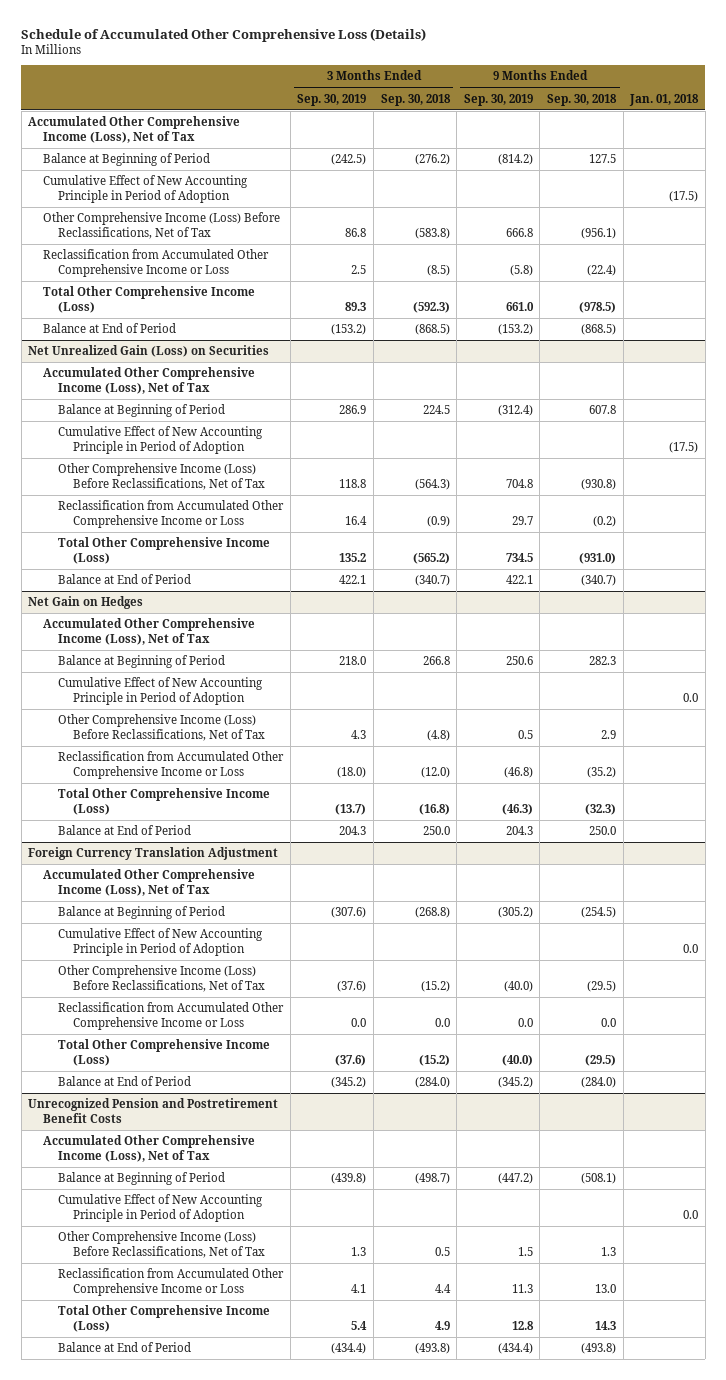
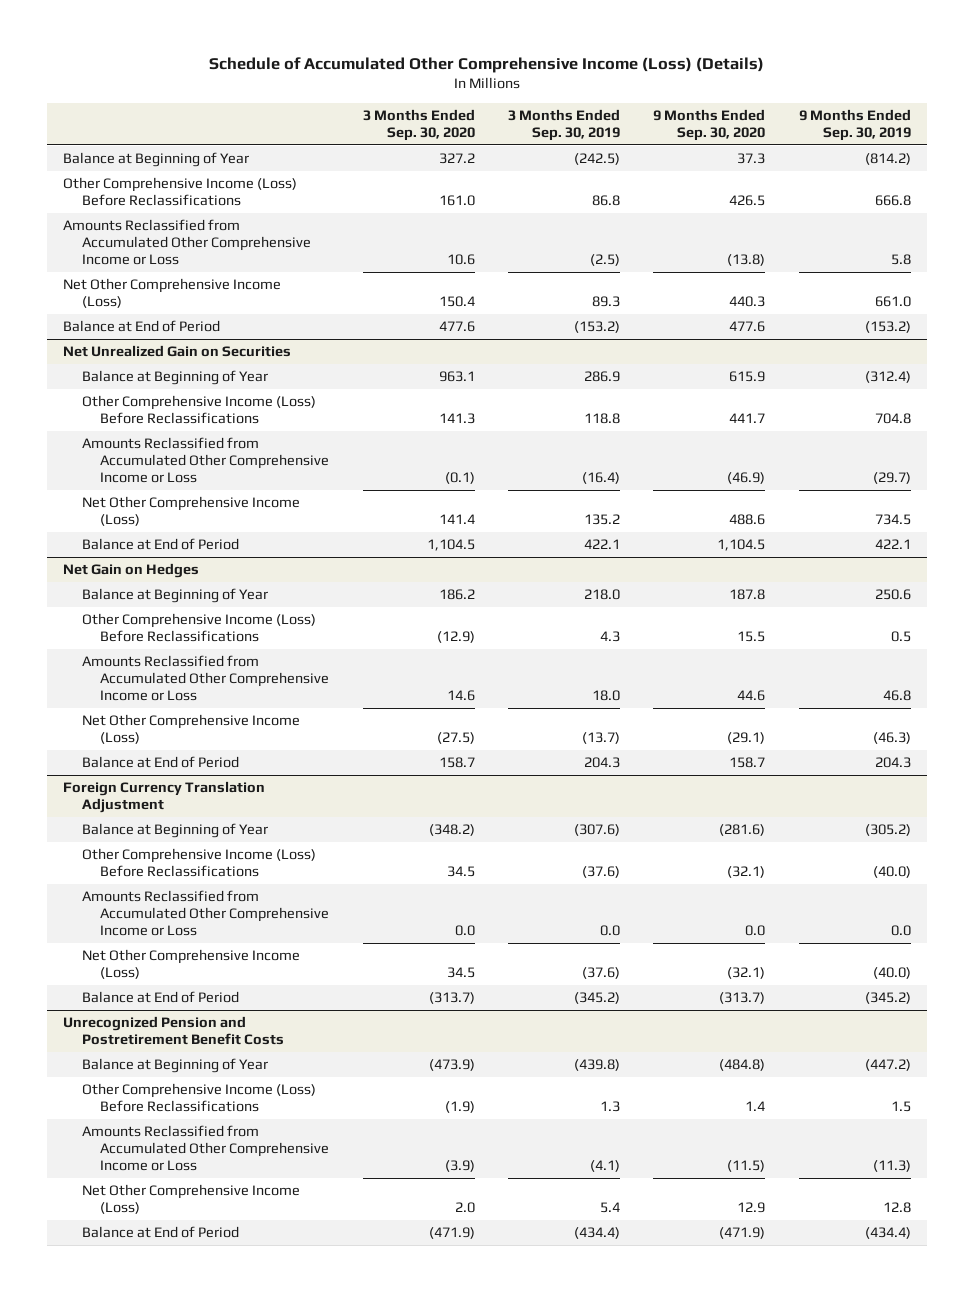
[21,27,427,42] Schedule of Accumulated Other Comprehensive Loss (Details) -> [208,56,764,73] Schedule of Accumulated Other Comprehensive Income (Loss) (Details)
[380,93,451,106] Sep. 30, 2018 -> none
[547,93,618,106] Sep. 30, 2018 -> none
[629,93,700,106] Jan. 01, 2018 -> none
none -> [362,109,475,141] 3 Months Ended Sep. 30, 2020
none -> [653,109,766,141] 9 Months Ended Sep. 30, 2020
[28,116,241,143] Accumulated Other Comprehensive Income (Loss), Net of Tax -> none
[43,175,249,203] Cumulative Effect of New Accounting Principle in Period of Adoption -> none
[43,153,211,167] Balance at Beginning of Period -> [63,152,250,168] Balance at Beginning of Year
[43,212,281,239] Other Comprehensive Income (Loss) Before Reclassifications, Net of Tax -> [63,177,298,207] Other Comprehensive Income (Loss) Before Reclassifications
[43,249,270,277] Reclassification from Accumulated Other Comprehensive Income or Loss -> [63,219,311,266] Amounts Reclassified from Accumulated Other Comprehensive Income or Loss
[351,264,367,274] 2.5 -> [589,254,620,267] (2.5)
[509,264,533,276] (5.8) -> [890,254,911,266] 5.8
[43,286,256,313] Total Other Comprehensive Income (Loss) -> [63,278,282,309] Net Other Comprehensive Income (Loss)
[43,367,256,394] Accumulated Other Comprehensive Income (Loss), Net of Tax -> none
[58,426,264,454] Cumulative Effect of New Accounting Principle in Period of Adoption -> none
[28,345,270,358] Net Unrealized Gain (Loss) on Securities -> [63,345,292,358] Net Unrealized Gain on Securities
[58,404,226,418] Balance at Beginning of Period -> [81,370,268,386] Balance at Beginning of Year
[58,463,266,490] Other Comprehensive Income (Loss) Before Reclassifications, Net of Tax -> [81,395,316,425] Other Comprehensive Income (Loss) Before Reclassifications
[58,500,285,528] Reclassification from Accumulated Other Comprehensive Income or Loss -> [81,437,330,484] Amounts Reclassified from Accumulated Other Comprehensive Income or Loss
[345,515,368,525] 16.4 -> [581,472,620,485] (16.4)
[511,515,533,525] 29.7 -> [872,472,911,485] (29.7)
[58,537,271,564] Total Other Comprehensive Income (Loss) -> [81,496,300,527] Net Other Comprehensive Income (Loss)
[43,618,256,645] Accumulated Other Comprehensive Income (Loss), Net of Tax -> none
[58,677,264,705] Cumulative Effect of New Accounting Principle in Period of Adoption -> none
[58,655,226,669] Balance at Beginning of Period -> [81,588,268,604] Balance at Beginning of Year
[58,714,266,741] Other Comprehensive Income (Loss) Before Reclassifications, Net of Tax -> [81,613,316,643] Other Comprehensive Income (Loss) Before Reclassifications
[58,751,285,779] Reclassification from Accumulated Other Comprehensive Income or Loss -> [81,655,330,702] Amounts Reclassified from Accumulated Other Comprehensive Income or Loss
[337,766,367,778] (18.0) -> [591,690,620,702] 18.0
[503,766,533,778] (46.8) -> [882,690,911,702] 46.8
[58,788,271,815] Total Other Comprehensive Income (Loss) -> [81,714,300,745] Net Other Comprehensive Income (Loss)
[43,869,256,896] Accumulated Other Comprehensive Income (Loss), Net of Tax -> none
[58,928,264,956] Cumulative Effect of New Accounting Principle in Period of Adoption -> none
[58,906,226,920] Balance at Beginning of Period -> [81,823,268,839] Balance at Beginning of Year
[58,965,266,992] Other Comprehensive Income (Loss) Before Reclassifications, Net of Tax -> [81,848,316,878] Other Comprehensive Income (Loss) Before Reclassifications
[58,1002,285,1030] Reclassification from Accumulated Other Comprehensive Income or Loss -> [81,890,330,937] Amounts Reclassified from Accumulated Other Comprehensive Income or Loss
[58,1039,271,1066] Total Other Comprehensive Income (Loss) -> [81,949,300,980] Net Other Comprehensive Income (Loss)
[43,1135,256,1162] Accumulated Other Comprehensive Income (Loss), Net of Tax -> none
[58,1194,264,1222] Cumulative Effect of New Accounting Principle in Period of Adoption -> none
[58,1172,226,1186] Balance at Beginning of Period -> [81,1058,268,1074] Balance at Beginning of Year
[58,1231,266,1258] Other Comprehensive Income (Loss) Before Reclassifications, Net of Tax -> [81,1083,316,1113] Other Comprehensive Income (Loss) Before Reclassifications
[58,1268,285,1296] Reclassification from Accumulated Other Comprehensive Income or Loss -> [81,1125,330,1172] Amounts Reclassified from Accumulated Other Comprehensive Income or Loss
[351,1283,367,1293] 4.1 -> [589,1160,620,1173] (4.1)
[511,1283,533,1293] 11.3 -> [872,1160,911,1173] (11.3)
[58,1305,271,1332] Total Other Comprehensive Income (Loss) -> [81,1184,300,1215] Net Other Comprehensive Income (Loss)

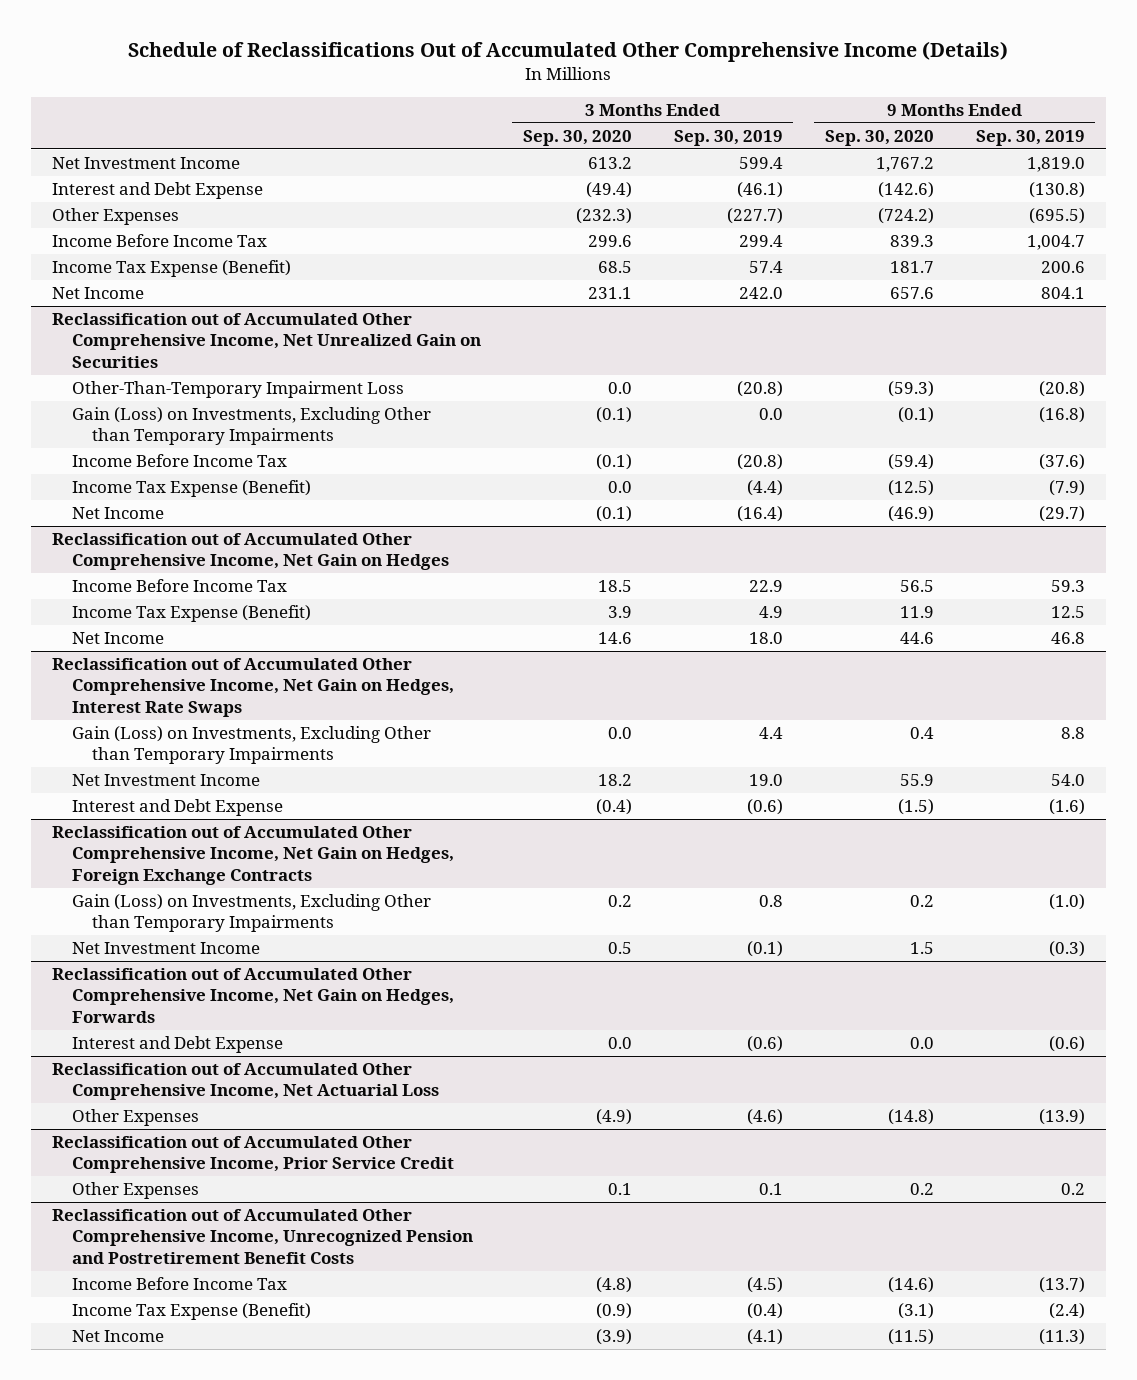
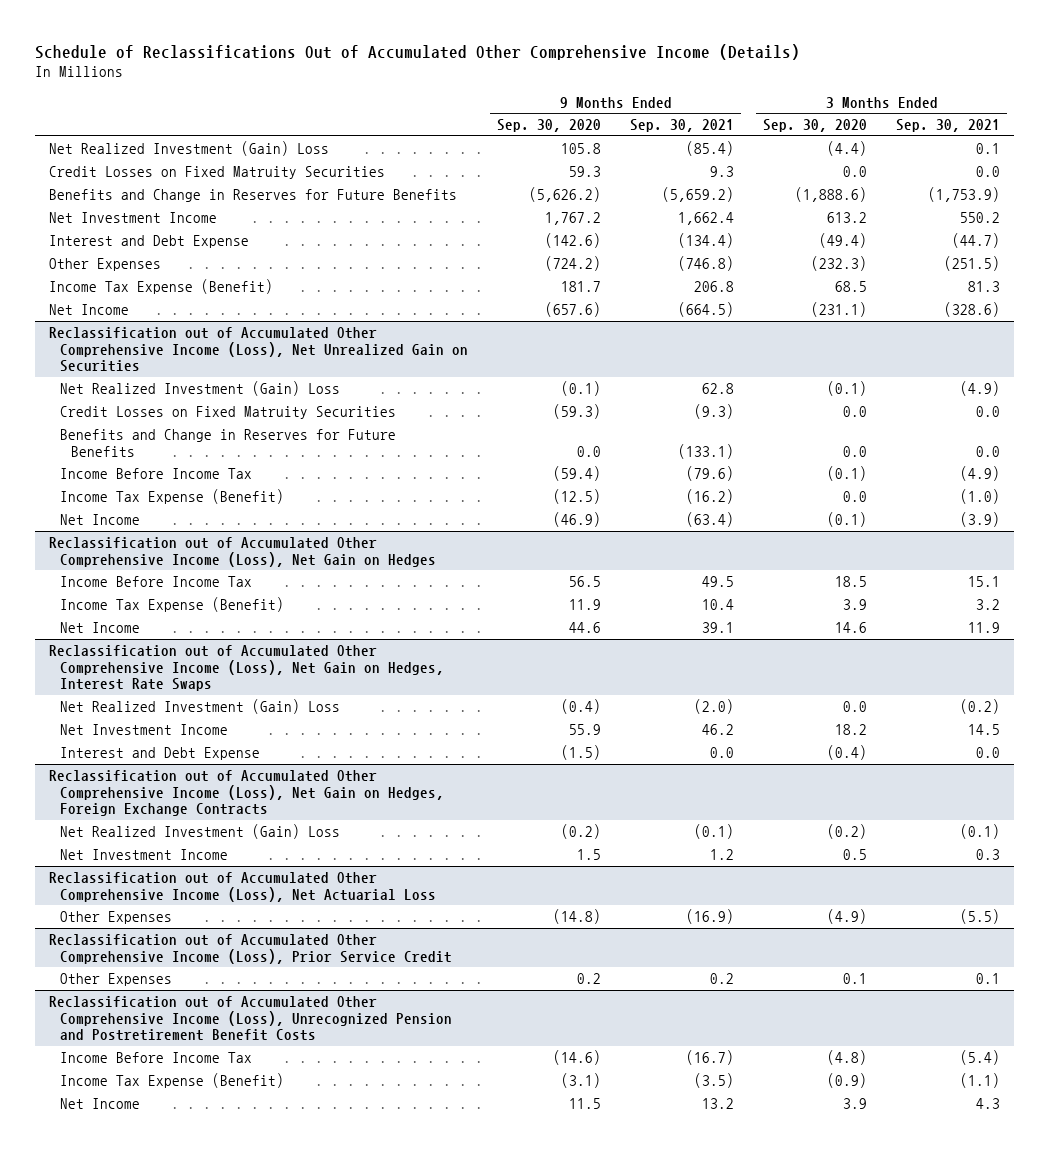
[673,129,783,146] Sep. 30, 2019 -> none
[975,129,1085,146] Sep. 30, 2019 -> none
none -> [630,119,735,133] Sep. 30, 2021
none -> [895,119,1000,133] Sep. 30, 2021
none -> [49,140,330,156] Net Realized Investment (Gain) Loss
none -> [49,165,386,179] Credit Losses on Fixed Matruity Securities
none -> [49,188,458,202] Benefits and Change in Reserves for Future Benefits
[51,234,267,248] Income Before Income Tax -> none
[71,407,431,446] Gain (Loss) on Investments, Excluding Other than Temporary Impairments -> none
[587,287,632,300] 231.1 -> [811,301,868,317] (231.1)
[889,287,934,300] 657.6 -> [545,301,602,317] (657.6)
[51,313,481,368] Reclassification out of Accumulated Other Comprehensive Income, Net Unrealized Gain on Securities -> [49,326,469,373] Reclassification out of Accumulated Other Comprehensive Income (Loss), Net Unrealized Gain on Securities
none -> [60,380,341,396] Net Realized Investment (Gain) Loss
[71,381,404,399] Other-Than-Temporary Impairment Loss -> [60,405,397,419] Credit Losses on Fixed Matruity Securities
none -> [60,428,397,457] Benefits and Change in Reserves for Future Benefits
[51,533,449,571] Reclassification out of Accumulated Other Comprehensive Income, Net Gain on Hedges -> [49,536,437,567] Reclassification out of Accumulated Other Comprehensive Income (Loss), Net Gain on Hedges
[71,726,431,765] Gain (Loss) on Investments, Excluding Other than Temporary Impairments -> none
[51,658,454,717] Reclassification out of Accumulated Other Comprehensive Income, Net Gain on Hedges, Interest Rate Swaps -> [49,644,445,692] Reclassification out of Accumulated Other Comprehensive Income (Loss), Net Gain on Hedges, Interest Rate Swaps
none -> [60,698,341,714] Net Realized Investment (Gain) Loss
[71,894,431,933] Gain (Loss) on Investments, Excluding Other than Temporary Impairments -> none
[51,826,454,885] Reclassification out of Accumulated Other Comprehensive Income, Net Gain on Hedges, Foreign Exchange Contracts -> [49,769,445,817] Reclassification out of Accumulated Other Comprehensive Income (Loss), Net Gain on Hedges, Foreign Exchange Contracts
none -> [60,823,341,839] Net Realized Investment (Gain) Loss
[51,968,454,1023] Reclassification out of Accumulated Other Comprehensive Income, Net Gain on Hedges, Forwards -> none
[71,1036,283,1054] Interest and Debt Expense -> none
[51,1063,439,1101] Reclassification out of Accumulated Other Comprehensive Income, Net Actuarial Loss -> [49,871,437,902] Reclassification out of Accumulated Other Comprehensive Income (Loss), Net Actuarial Loss
[51,1136,454,1174] Reclassification out of Accumulated Other Comprehensive Income, Prior Service Credit -> [49,933,453,964] Reclassification out of Accumulated Other Comprehensive Income (Loss), Prior Service Credit
[51,1209,473,1264] Reclassification out of Accumulated Other Comprehensive Income, Unrecognized Pension and Postretirement Benefit Costs -> [49,995,453,1042] Reclassification out of Accumulated Other Comprehensive Income (Loss), Unrecognized Pension and Postretirement Benefit Costs
[595,1329,632,1346] (3.9) -> [843,1097,868,1109] 3.9
[887,1329,934,1346] (11.5) -> [569,1097,602,1109] 11.5

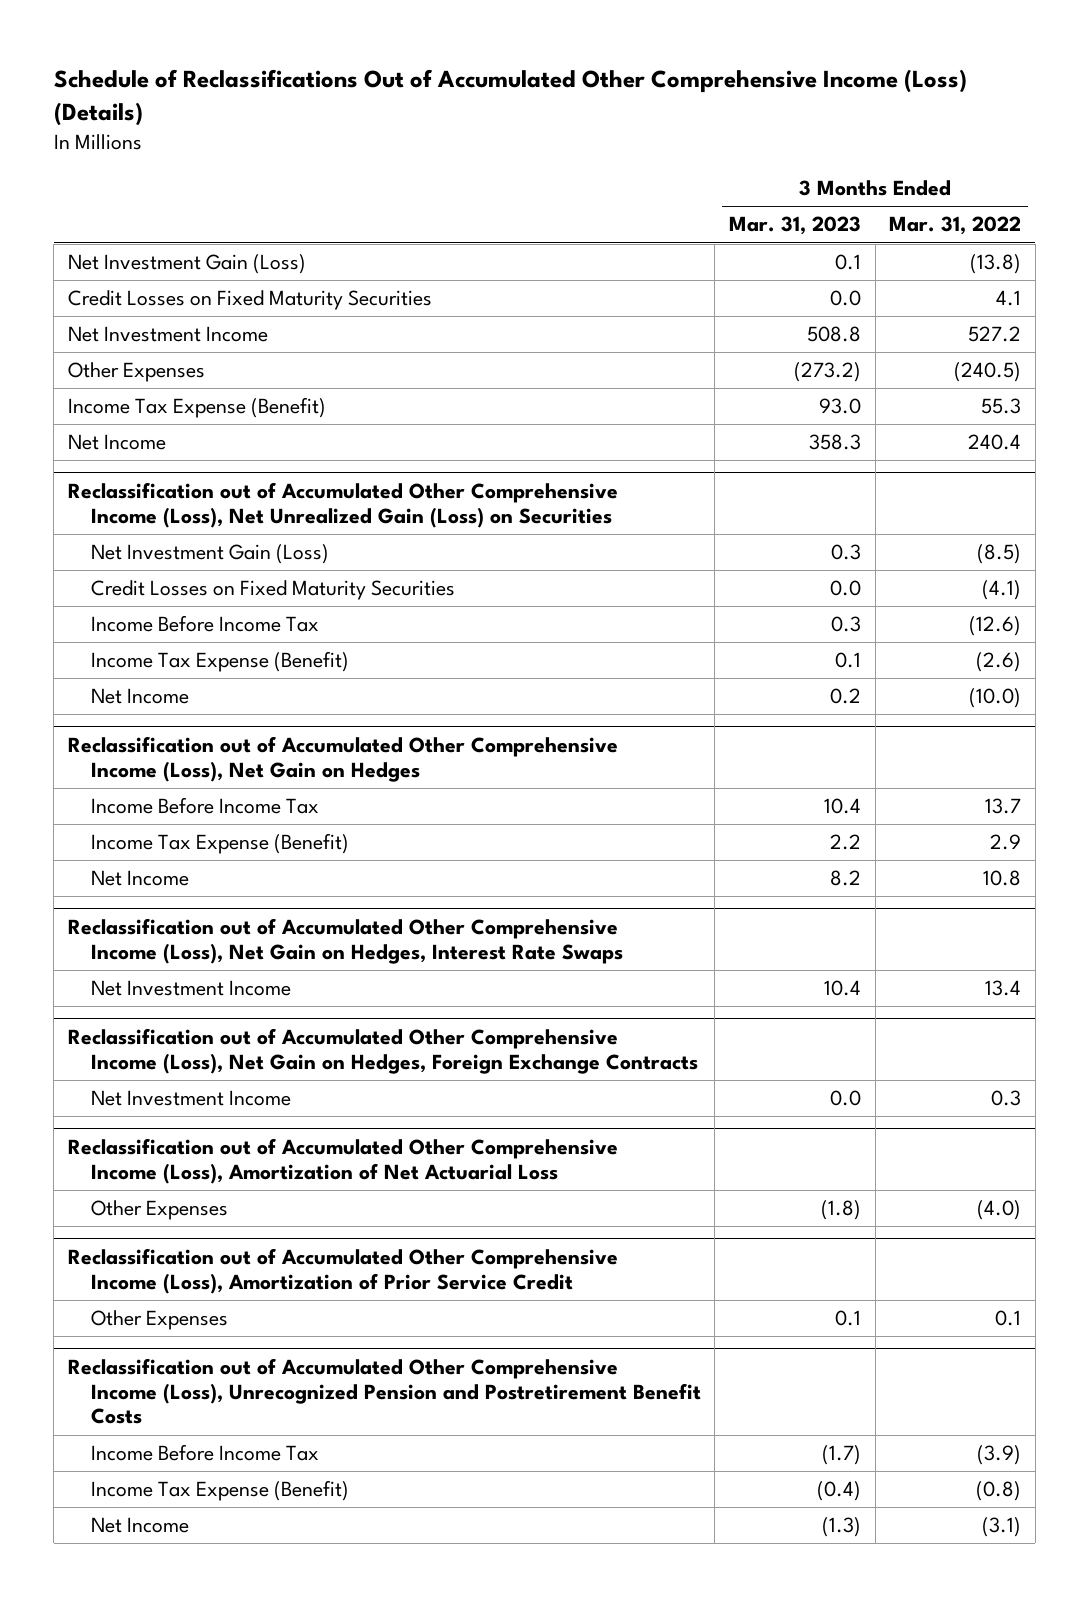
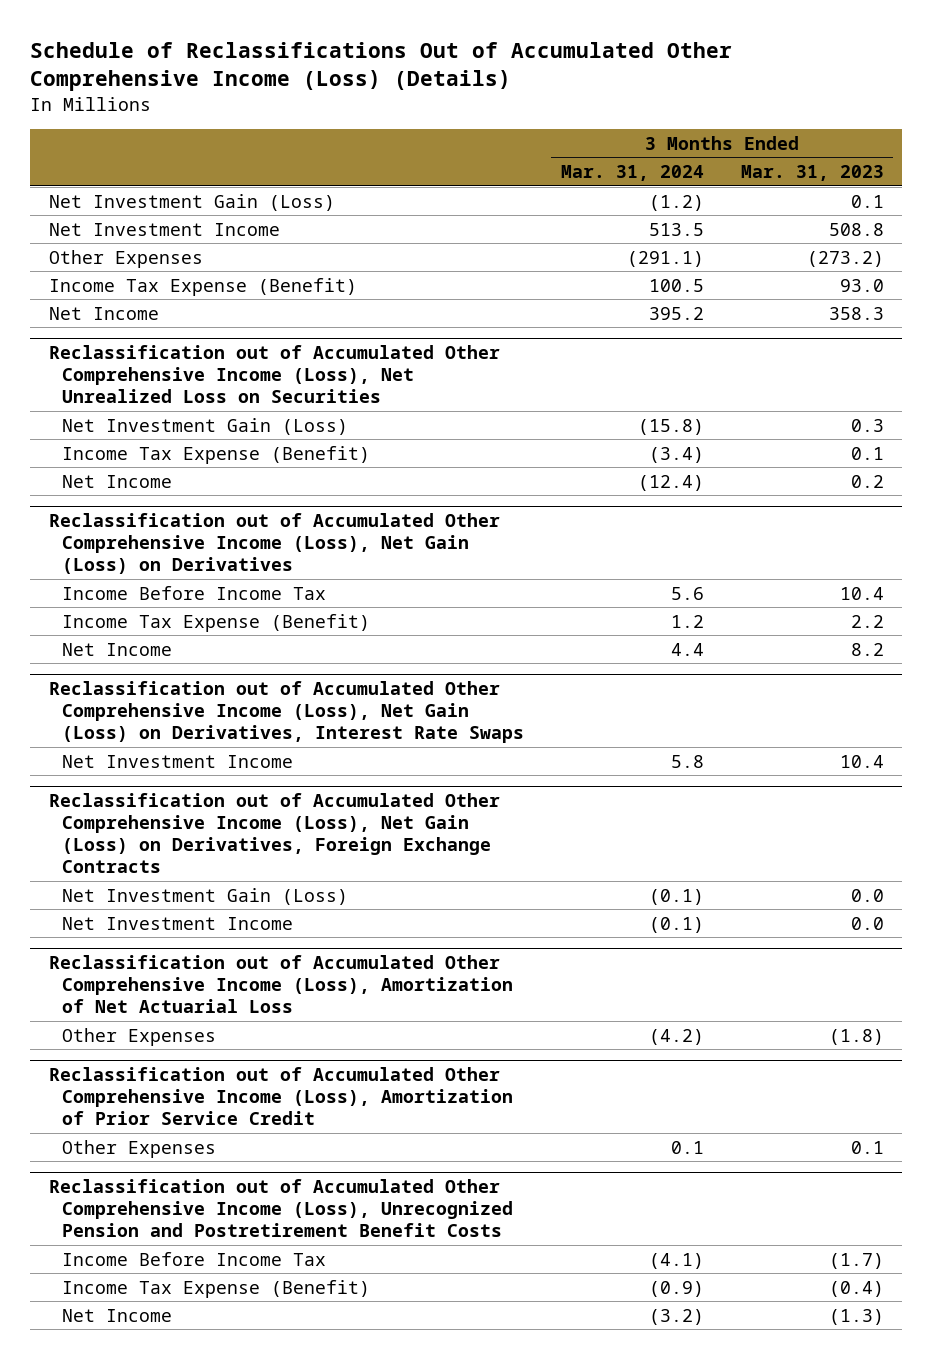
[889,216,1022,236] Mar. 31, 2022 -> none
none -> [560,164,704,181] Mar. 31, 2024
[68,290,433,311] Credit Losses on Fixed Maturity Securities -> none
[68,481,619,528] Reclassification out of Accumulated Other Comprehensive Income (Loss), Net Unrealized Gain (Loss) on Securities -> [48,344,500,404] Reclassification out of Accumulated Other Comprehensive Income (Loss), Net Unrealized Loss on Securities
[90,580,455,601] Credit Losses on Fixed Maturity Securities -> none
[90,615,319,633] Income Before Income Tax -> none
[68,735,619,782] Reclassification out of Accumulated Other Comprehensive Income (Loss), Net Gain on Hedges -> [48,512,500,575] Reclassification out of Accumulated Other Comprehensive Income (Loss), Net Gain (Loss) on Derivatives
[68,917,623,964] Reclassification out of Accumulated Other Comprehensive Income (Loss), Net Gain on Hedges, Interest Rate Swaps -> [48,680,524,744] Reclassification out of Accumulated Other Comprehensive Income (Loss), Net Gain (Loss) on Derivatives, Interest Rate Swaps
[68,1027,698,1074] Reclassification out of Accumulated Other Comprehensive Income (Loss), Net Gain on Hedges, Foreign Exchange Contracts -> [48,792,500,874] Reclassification out of Accumulated Other Comprehensive Income (Loss), Net Gain (Loss) on Derivatives, Foreign Exchange Contracts
none -> [61,887,348,905] Net Investment Gain (Loss)

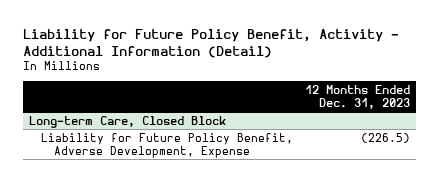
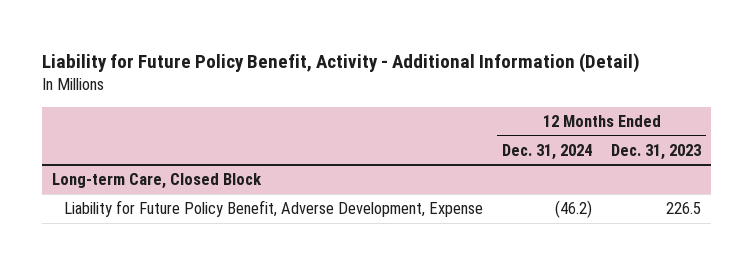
none -> [501,143,592,160] Dec. 31, 2024
[361,132,411,143] (226.5) -> [666,202,702,215] 226.5

